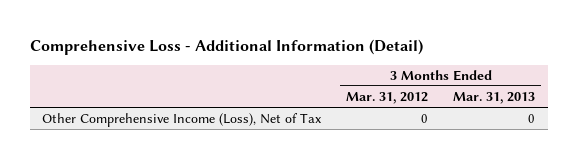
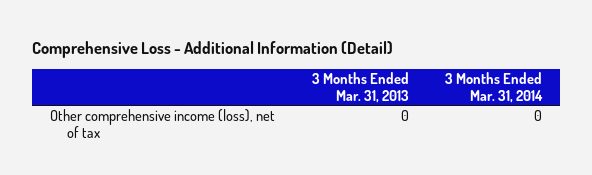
[346,92,429,105] Mar. 31, 2012 -> none
none -> [444,71,543,103] 3 Months Ended Mar. 31, 2014
[42,113,323,128] Other Comprehensive Income (Loss), Net of Tax -> [50,109,276,138] Other comprehensive income (loss), net of tax

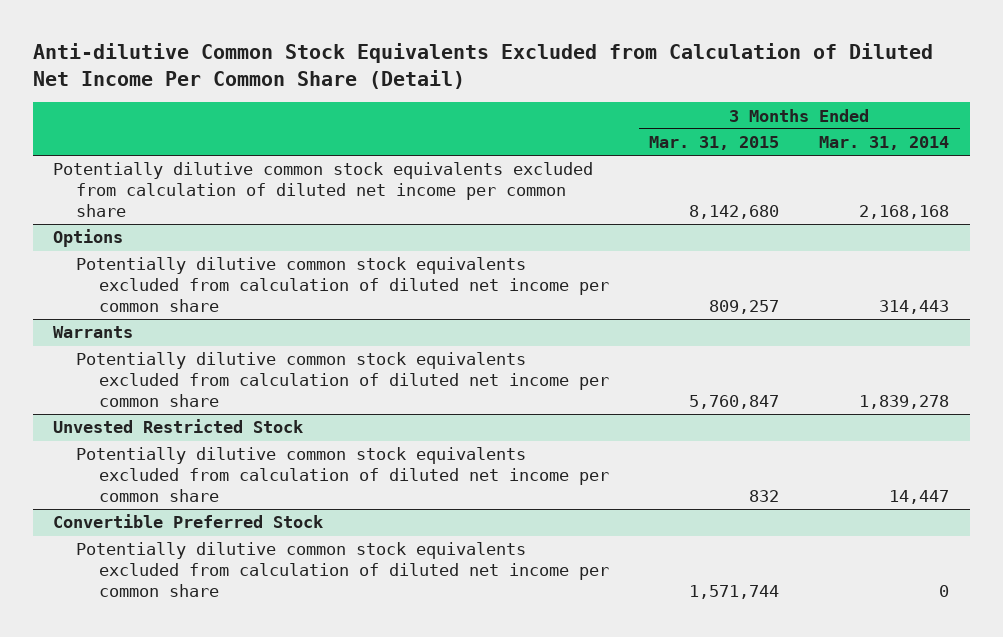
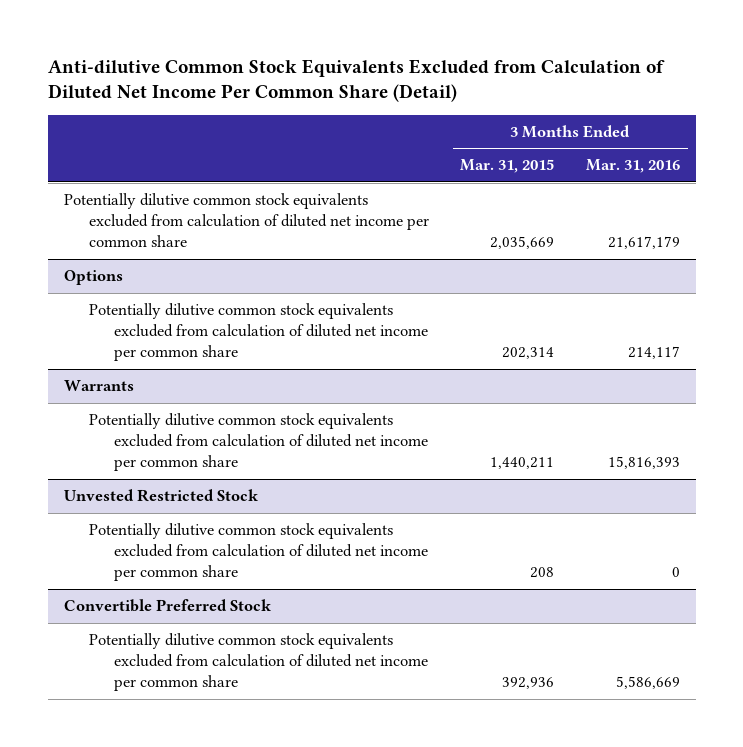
[819,136,950,151] Mar. 31, 2014 -> none
none -> [585,159,680,174] Mar. 31, 2016
[689,204,780,219] 8,142,680 -> [490,236,555,250] 2,035,669
[709,299,780,314] 809,257 -> [502,347,555,360] 202,314
[689,394,780,409] 5,760,847 -> [490,457,555,470] 1,440,211
[749,489,780,502] 832 -> [530,567,555,579] 208
[689,584,780,599] 1,571,744 -> [502,677,555,690] 392,936

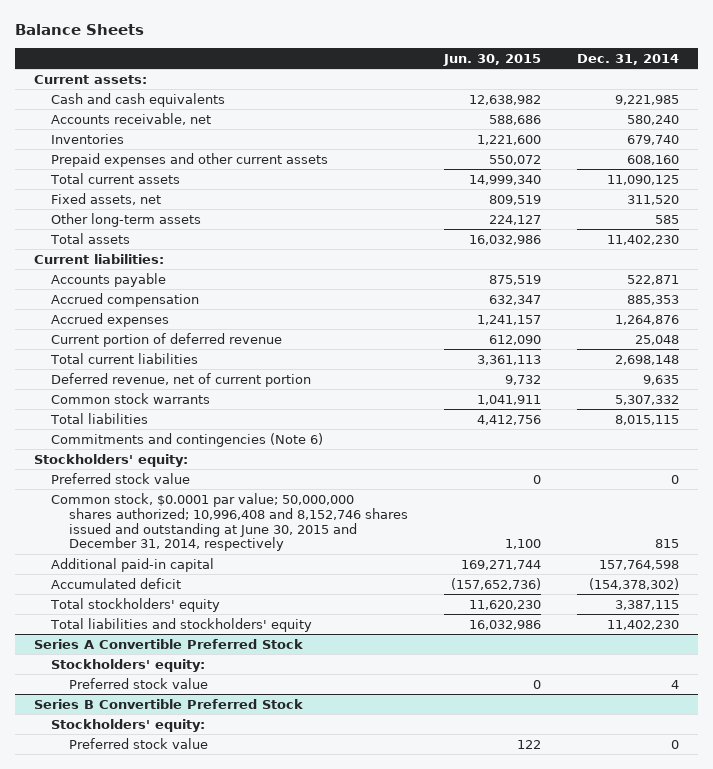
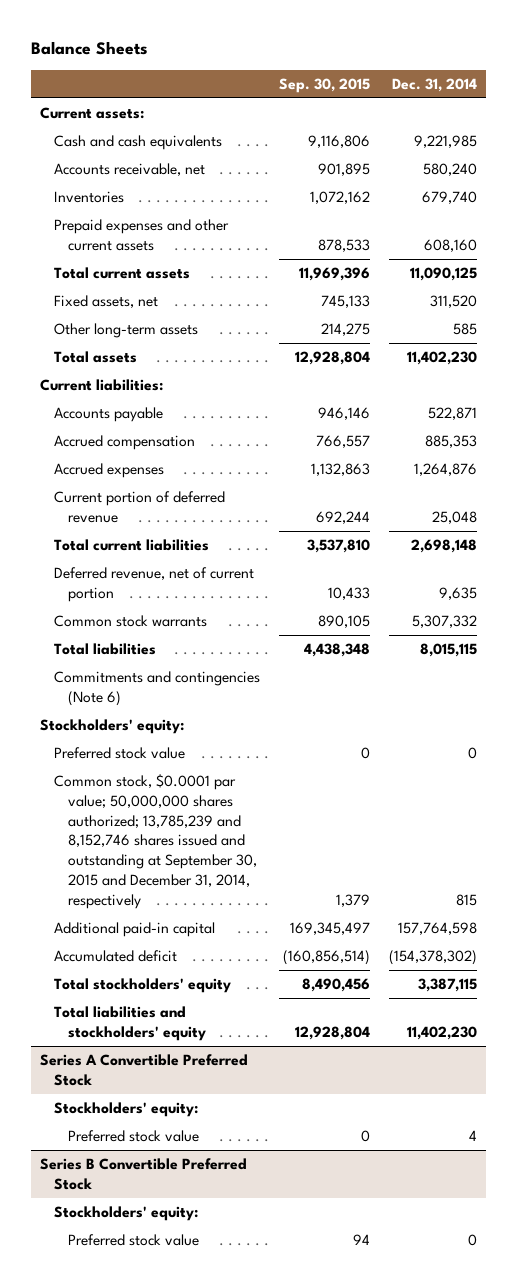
[442,53,541,66] Jun. 30, 2015 -> none
none -> [278,77,370,93] Sep. 30, 2015
[51,492,408,552] Common stock, $0.0001 par value; 50,000,000 shares authorized; 10,996,408 and 8,152,746 shares issued and outstanding at June 30, 2015 and December 31, 2014, respectively -> [53,773,257,909] Common stock, $0.0001 par value; 50,000,000 shares authorized; 13,785,239 and 8,152,746 shares issued and outstanding at September 30, 2015 and December 31, 2014, respectively

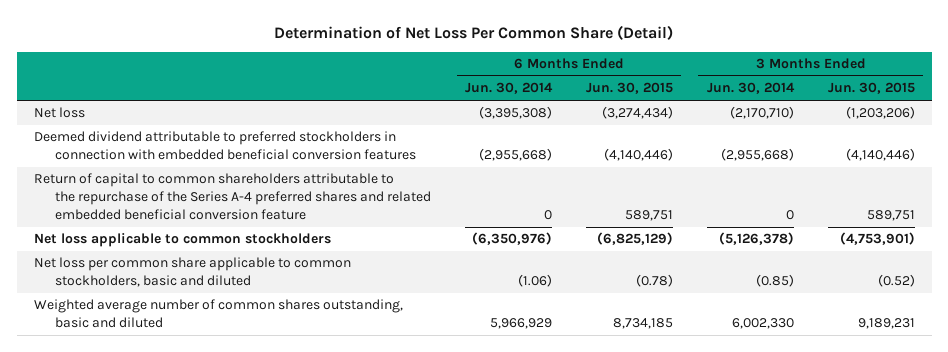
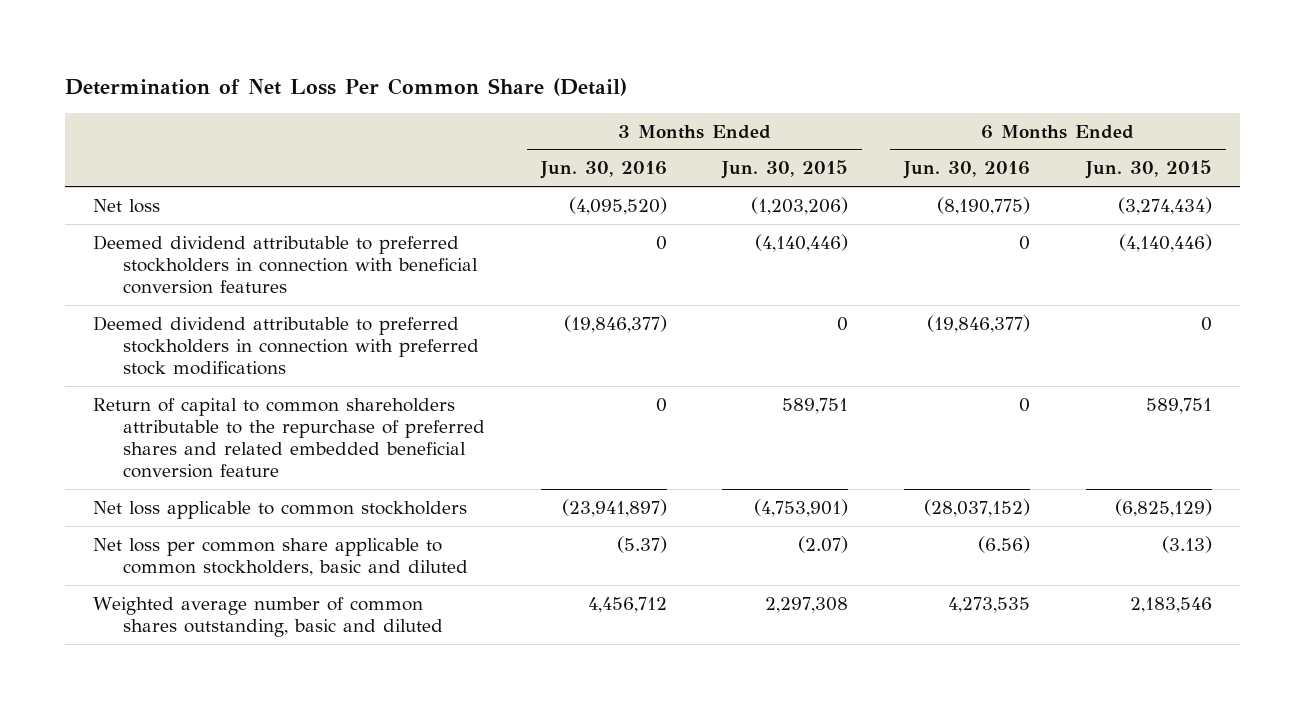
[465,82,554,95] Jun. 30, 2014 -> none
[706,82,795,95] Jun. 30, 2014 -> none
none -> [539,161,667,180] Jun. 30, 2016
none -> [903,161,1031,180] Jun. 30, 2016
[33,131,417,161] Deemed dividend attributable to preferred stockholders in connection with embedded beneficial conversion features -> [92,234,478,294] Deemed dividend attributable to preferred stockholders in connection with beneficial conversion features
none -> [92,315,479,375] Deemed dividend attributable to preferred stockholders in connection with preferred stock modifications
[33,173,432,221] Return of capital to common shareholders attributable to the repurchase of the Series A-4 preferred shares and related embedded beneficial conversion feature -> [92,397,485,479] Return of capital to common shareholders attributable to the repurchase of preferred shares and related embedded beneficial conversion feature
[635,274,673,288] (0.78) -> [1162,535,1213,553] (3.13)
[877,274,915,288] (0.52) -> [798,535,849,553] (2.07)
[612,318,673,330] 8,734,185 -> [1130,596,1213,613] 2,183,546
[857,318,915,330] 9,189,231 -> [765,596,849,613] 2,297,308

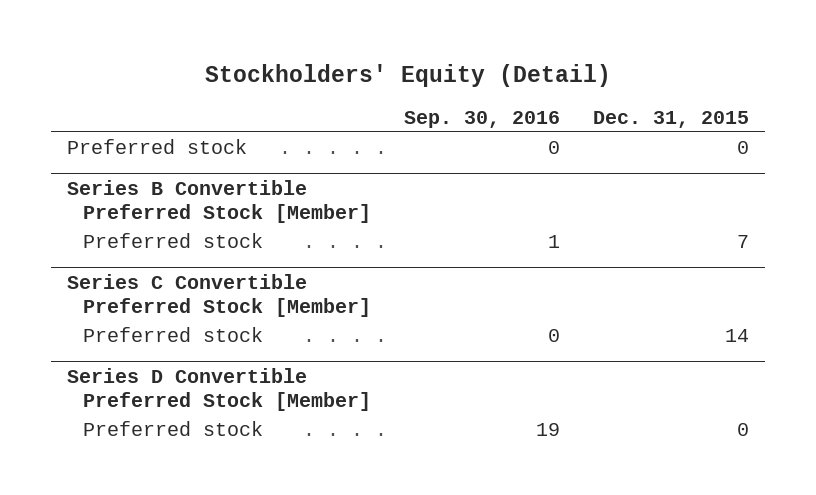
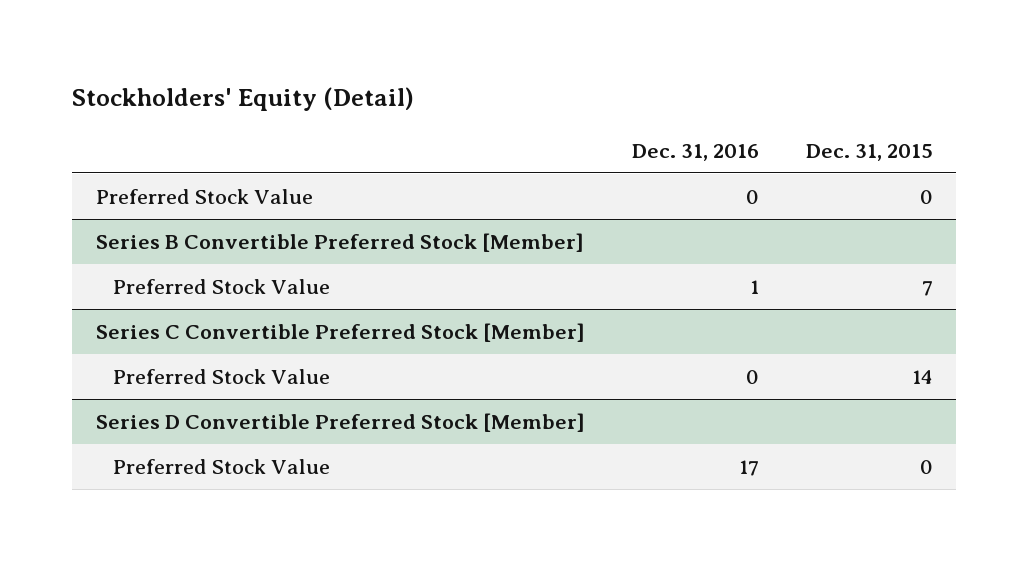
[403,110,560,128] Sep. 30, 2016 -> none
none -> [631,143,759,161] Dec. 31, 2016
[67,139,248,155] Preferred stock -> [95,189,313,205] Preferred Stock Value
[82,233,263,249] Preferred stock -> [112,279,330,295] Preferred Stock Value
[82,327,263,343] Preferred stock -> [112,369,330,385] Preferred Stock Value
[82,421,263,437] Preferred stock -> [112,459,330,475] Preferred Stock Value

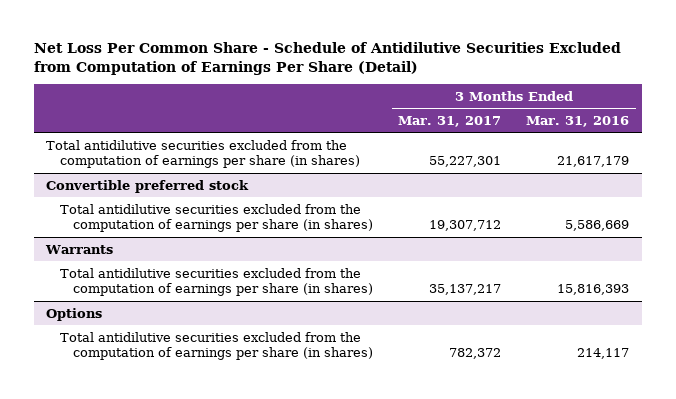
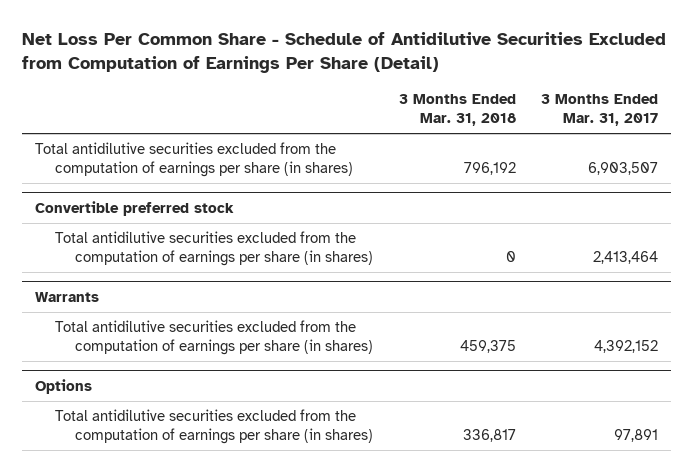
[526,115,630,127] Mar. 31, 2016 -> none
none -> [398,93,516,127] 3 Months Ended Mar. 31, 2018
[429,156,502,168] 55,227,301 -> [588,162,659,176] 6,903,507
[429,220,502,232] 19,307,712 -> [593,251,659,265] 2,413,464
[429,284,502,296] 35,137,217 -> [594,340,659,354] 4,392,152
[449,348,502,360] 782,372 -> [614,429,659,443] 97,891

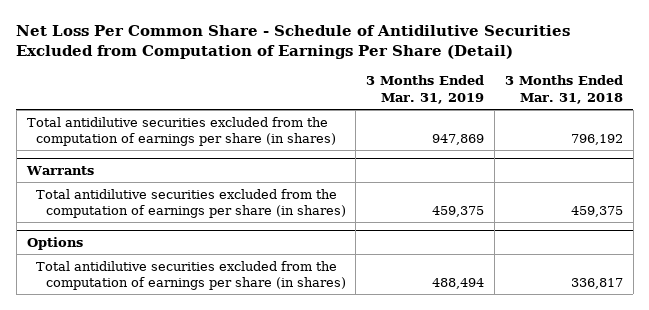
[541,93,659,127] 3 Months Ended Mar. 31, 2017 -> none
none -> [366,75,485,104] 3 Months Ended Mar. 31, 2019
[34,200,234,216] Convertible preferred stock -> none
[54,231,373,267] Total antidilutive securities excluded from the computation of earnings per share (in shares) -> none

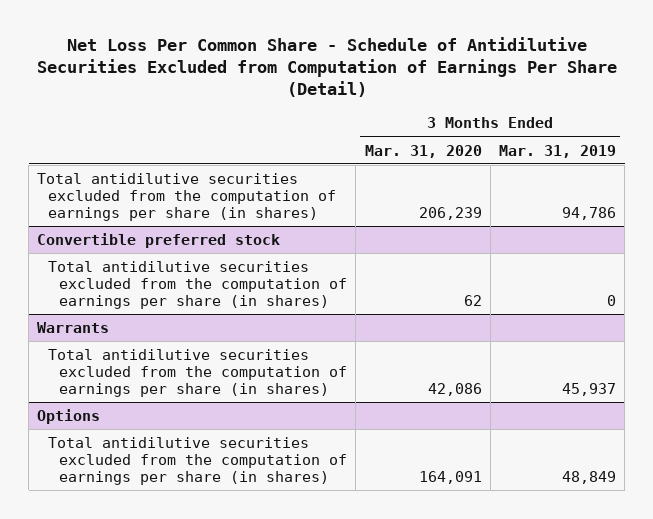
[504,75,623,104] 3 Months Ended Mar. 31, 2018 -> none
none -> [364,144,482,158] Mar. 31, 2020
[432,134,485,146] 947,869 -> [562,206,617,220] 94,786
none -> [37,232,281,248] Convertible preferred stock
none -> [48,260,348,309] Total antidilutive securities excluded from the computation of earnings per share (in shares)
[432,206,485,218] 459,375 -> [562,382,617,396] 45,937
[432,278,485,290] 488,494 -> [562,470,617,484] 48,849

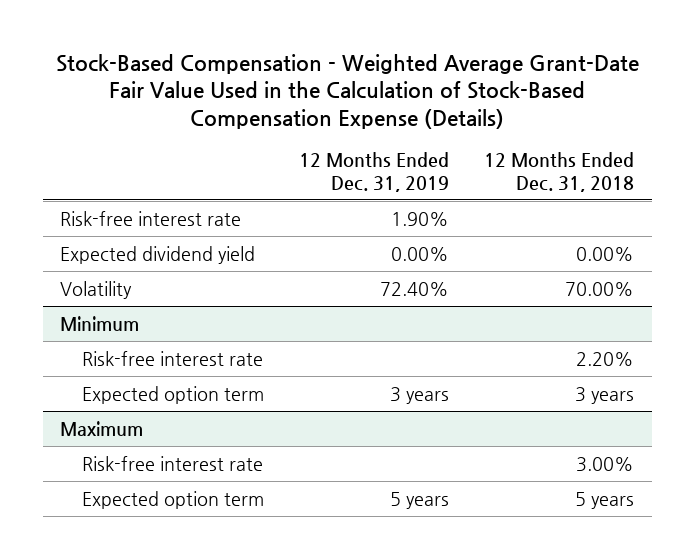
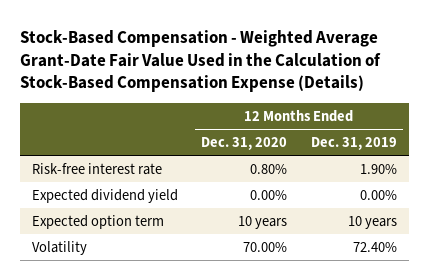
[484,151,635,192] 12 Months Ended Dec. 31, 2018 -> none
none -> [201,137,288,151] Dec. 31, 2020
none -> [31,214,164,229] Expected option term
[60,315,140,331] Minimum -> none
[81,350,263,366] Risk-free interest rate -> none
[81,385,264,404] Expected option term -> none
[60,420,144,436] Maximum -> none
[81,455,263,471] Risk-free interest rate -> none
[81,490,264,509] Expected option term -> none

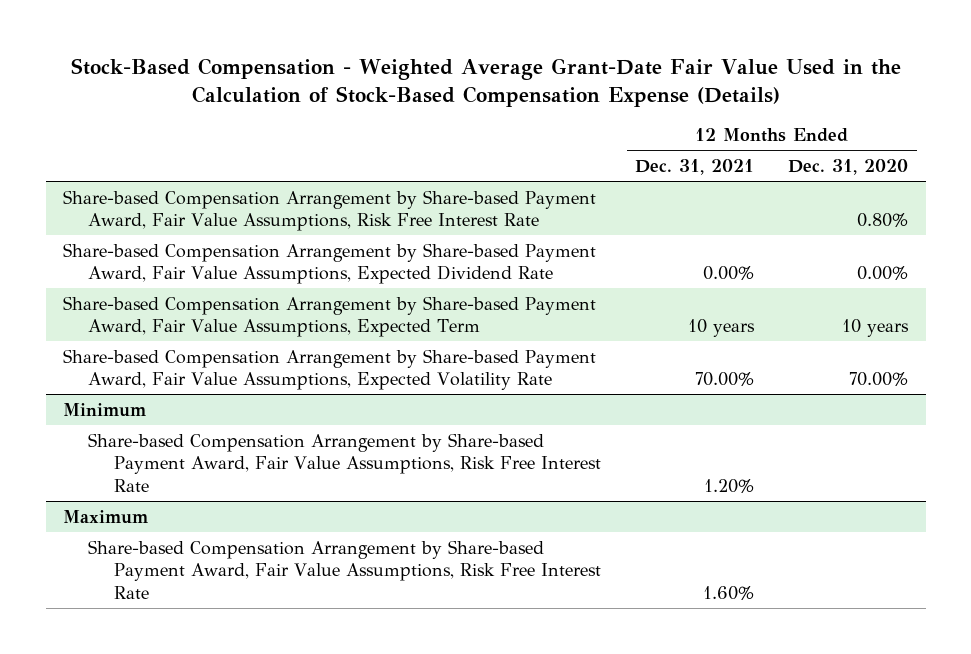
[310,137,397,151] Dec. 31, 2019 -> none
none -> [635,159,755,176] Dec. 31, 2021
[31,162,162,175] Risk-free interest rate -> [62,189,596,232] Share-based Compensation Arrangement by Share-based Payment Award, Fair Value Assumptions, Risk Free Interest Rate
[31,188,178,203] Expected dividend yield -> [62,242,596,285] Share-based Compensation Arrangement by Share-based Payment Award, Fair Value Assumptions, Expected Dividend Rate
[31,214,164,229] Expected option term -> [62,295,596,338] Share-based Compensation Arrangement by Share-based Payment Award, Fair Value Assumptions, Expected Term
[31,240,87,255] Volatility -> [62,348,596,391] Share-based Compensation Arrangement by Share-based Payment Award, Fair Value Assumptions, Expected Volatility Rate
none -> [62,402,146,417] Minimum
none -> [88,432,602,492] Share-based Compensation Arrangement by Share-based Payment Award, Fair Value Assumptions, Risk Free Interest Rate
none -> [62,509,148,524] Maximum
none -> [88,539,602,599] Share-based Compensation Arrangement by Share-based Payment Award, Fair Value Assumptions, Risk Free Interest Rate

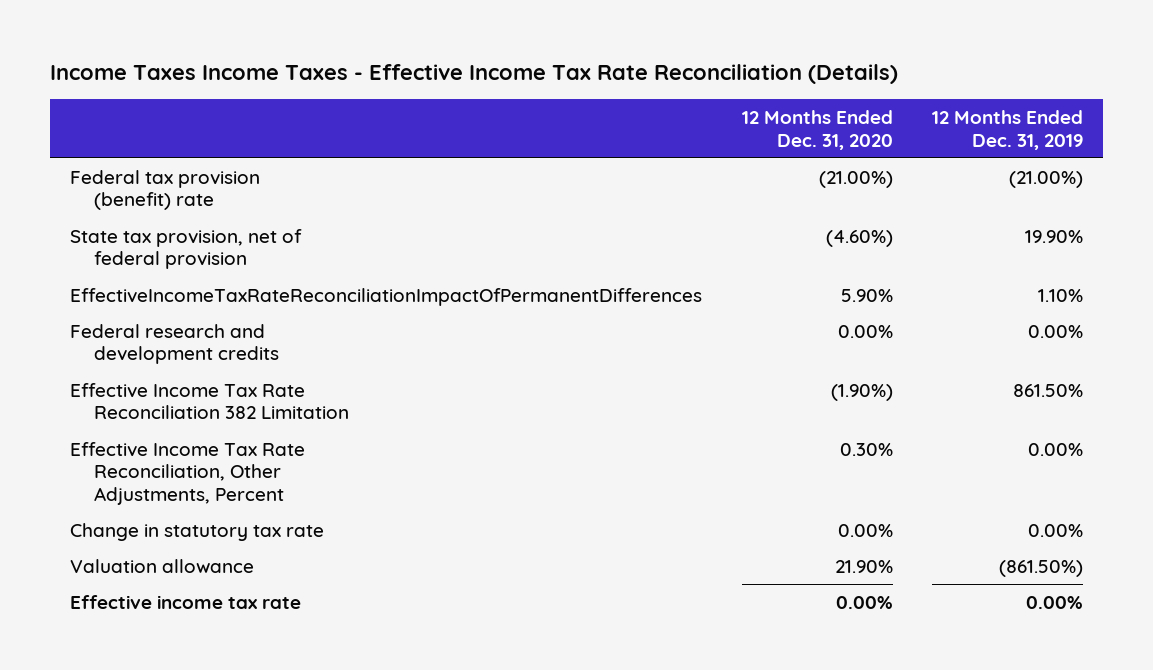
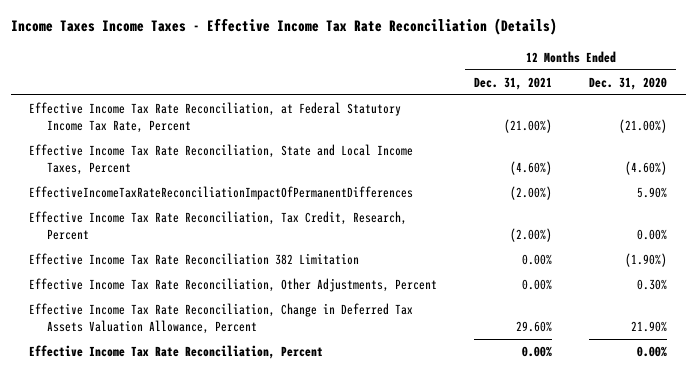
[932,110,1084,150] 12 Months Ended Dec. 31, 2019 -> none
none -> [474,76,553,90] Dec. 31, 2021
[70,169,261,211] Federal tax provision (benefit) rate -> [29,102,402,133] Effective Income Tax Rate Reconciliation, at Federal Statutory Income Tax Rate, Percent
[70,228,303,270] State tax provision, net of federal provision -> [29,144,414,175] Effective Income Tax Rate Reconciliation, State and Local Income Taxes, Percent
[70,323,279,365] Federal research and development credits -> [29,211,408,240] Effective Income Tax Rate Reconciliation, Tax Credit, Research, Percent
[70,522,325,541] Change in statutory tax rate -> none
[70,558,255,573] Valuation allowance -> [29,303,414,334] Effective Income Tax Rate Reconciliation, Change in Deferred Tax Assets Valuation Allowance, Percent
[70,594,302,609] Effective income tax rate -> [29,345,324,360] Effective Income Tax Rate Reconciliation, Percent

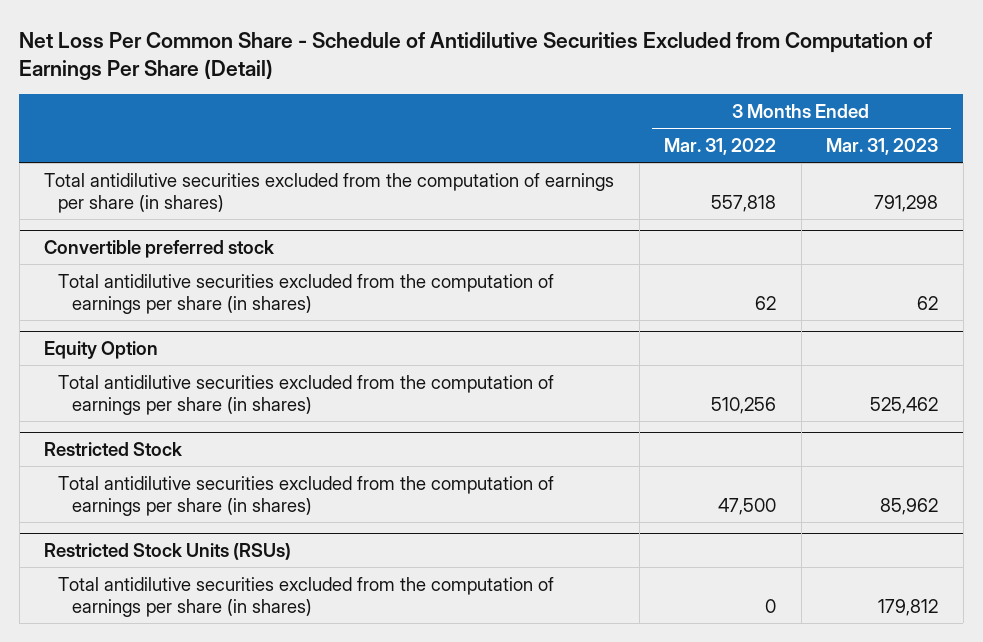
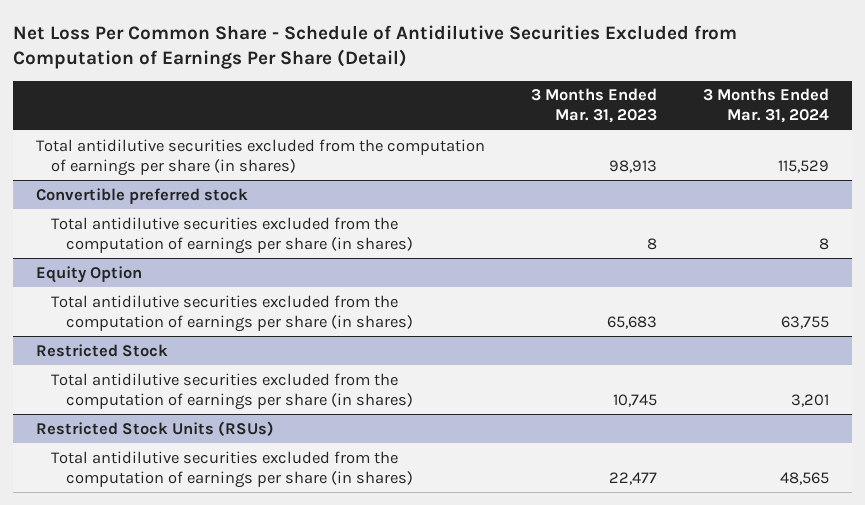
[664,138,777,156] Mar. 31, 2022 -> none
none -> [703,88,830,124] 3 Months Ended Mar. 31, 2024
[874,194,939,212] 791,298 -> [609,159,658,173] 98,913
[917,295,939,310] 62 -> [647,237,658,250] 8
[870,396,939,414] 525,462 -> [607,315,658,329] 65,683
[880,497,939,515] 85,962 -> [613,393,658,407] 10,745
[878,598,939,616] 179,812 -> [609,471,658,485] 22,477

